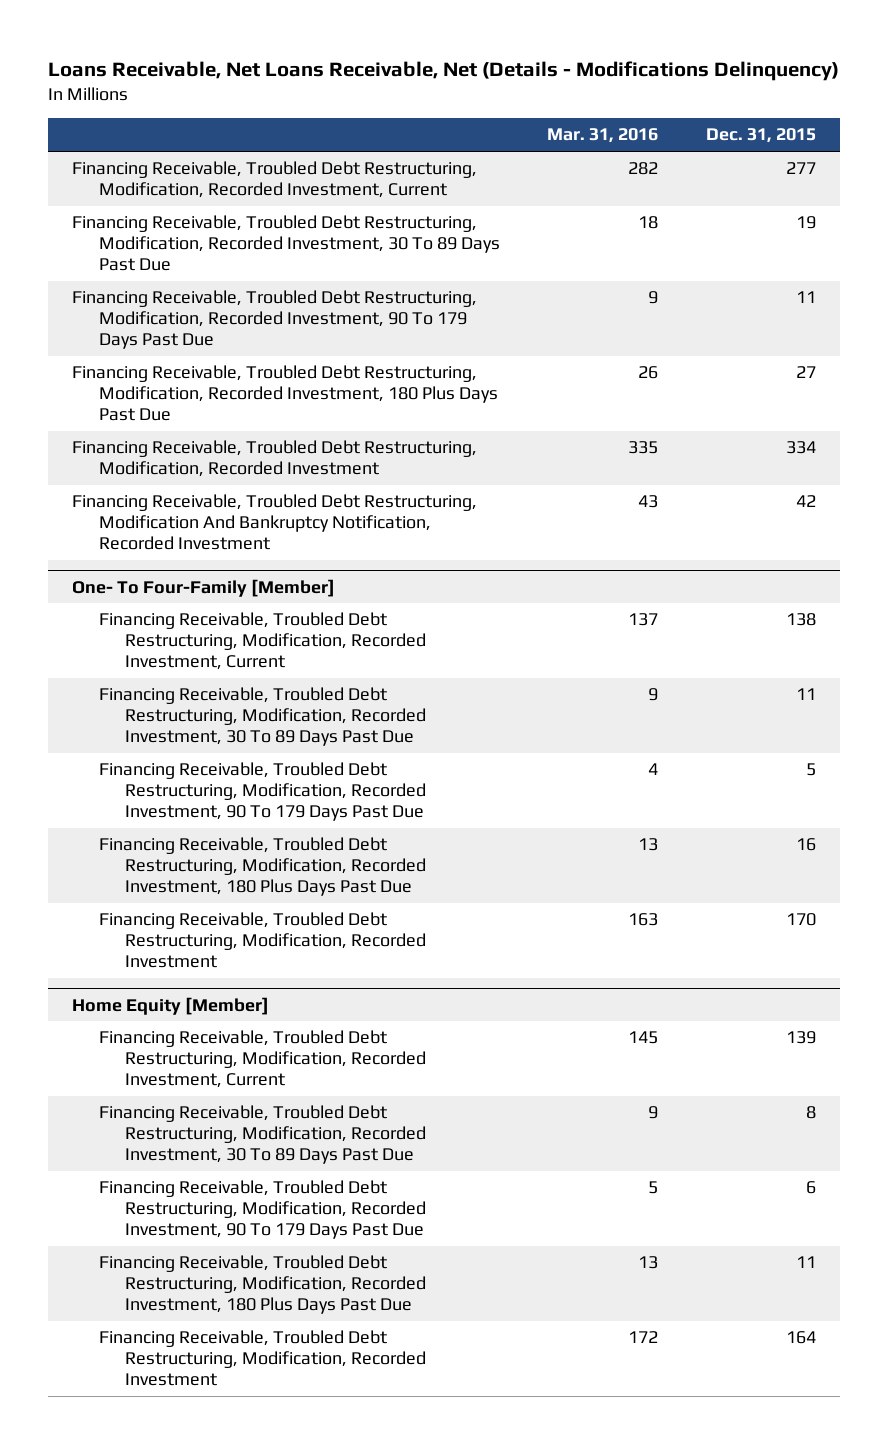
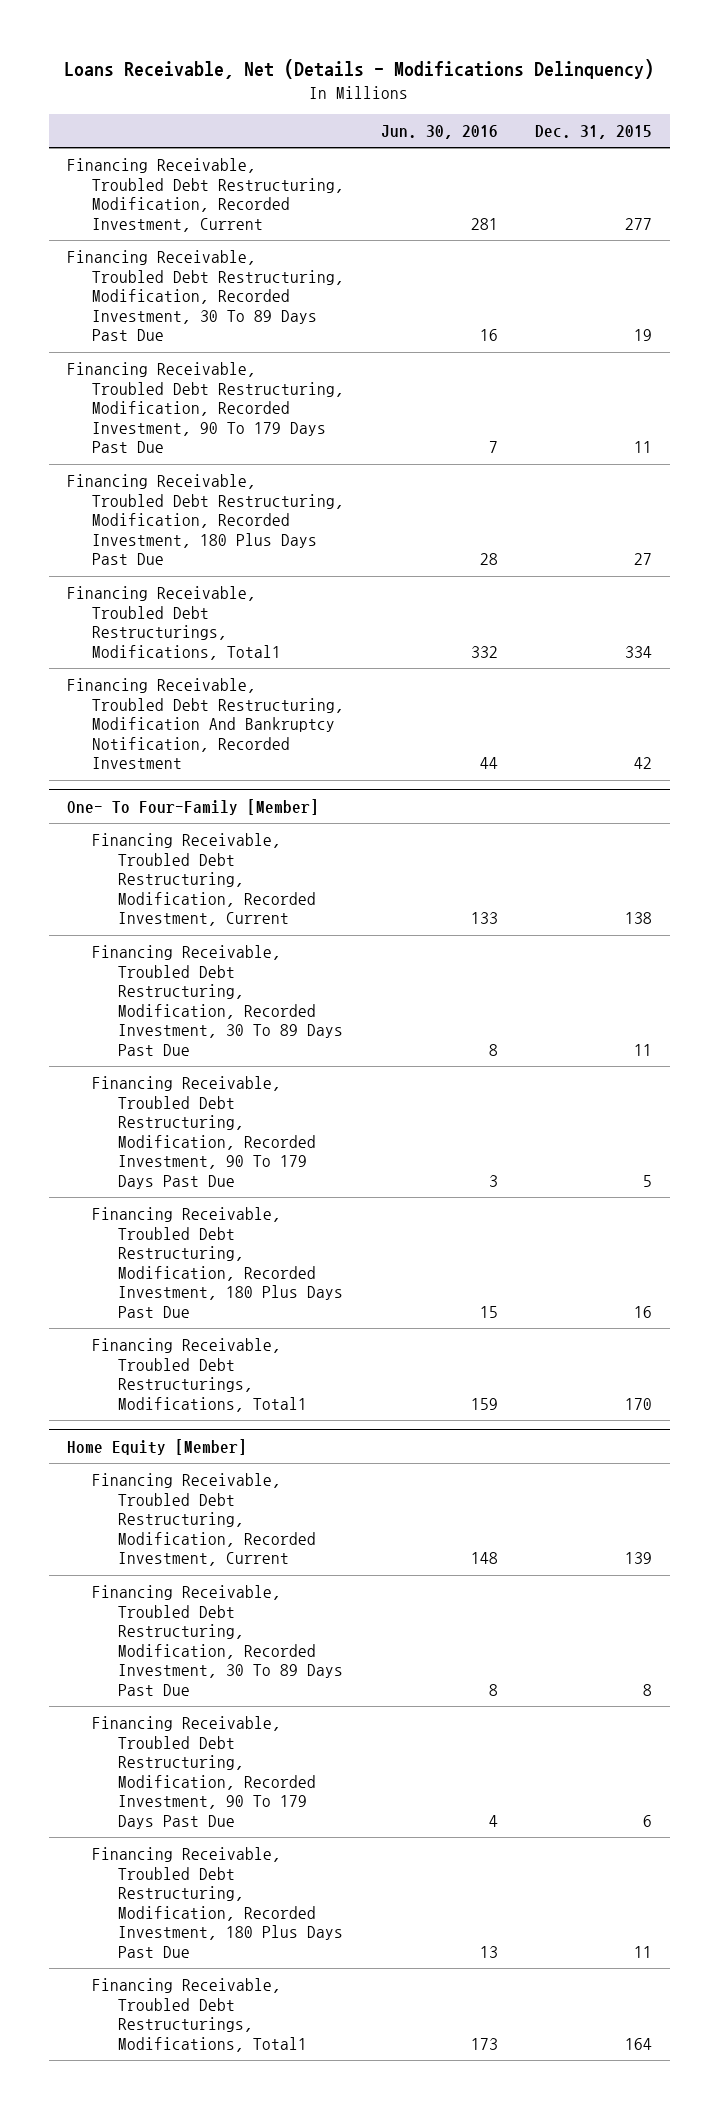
[48,61,840,82] Loans Receivable, Net Loans Receivable, Net (Details - Modifications Delinquency) -> [64,58,655,79] Loans Receivable, Net (Details - Modifications Delinquency)
[547,128,659,144] Mar. 31, 2016 -> none
none -> [381,125,499,140] Jun. 30, 2016
[71,440,477,478] Financing Receivable, Troubled Debt Restructuring, Modification, Recorded Investment -> [66,585,282,660] Financing Receivable, Troubled Debt Restructurings, Modifications, Total1
[98,912,427,969] Financing Receivable, Troubled Debt Restructuring, Modification, Recorded Investment -> [92,1337,307,1412] Financing Receivable, Troubled Debt Restructurings, Modifications, Total1
[98,1330,427,1387] Financing Receivable, Troubled Debt Restructuring, Modification, Recorded Investment -> [92,1977,307,2052] Financing Receivable, Troubled Debt Restructurings, Modifications, Total1

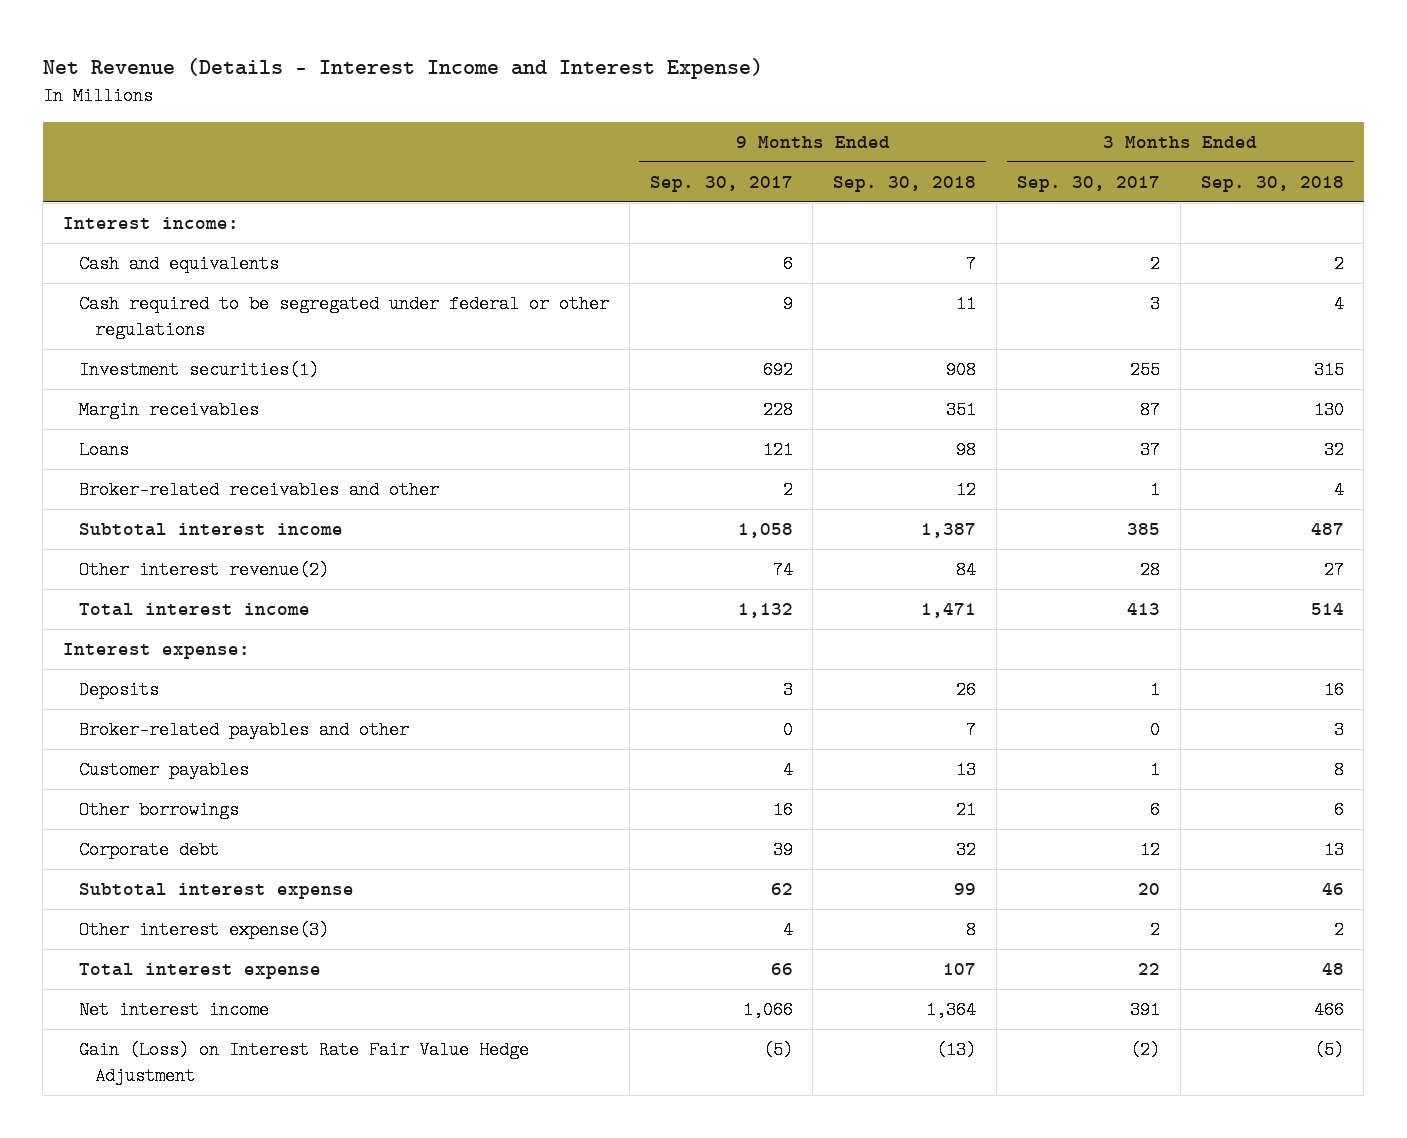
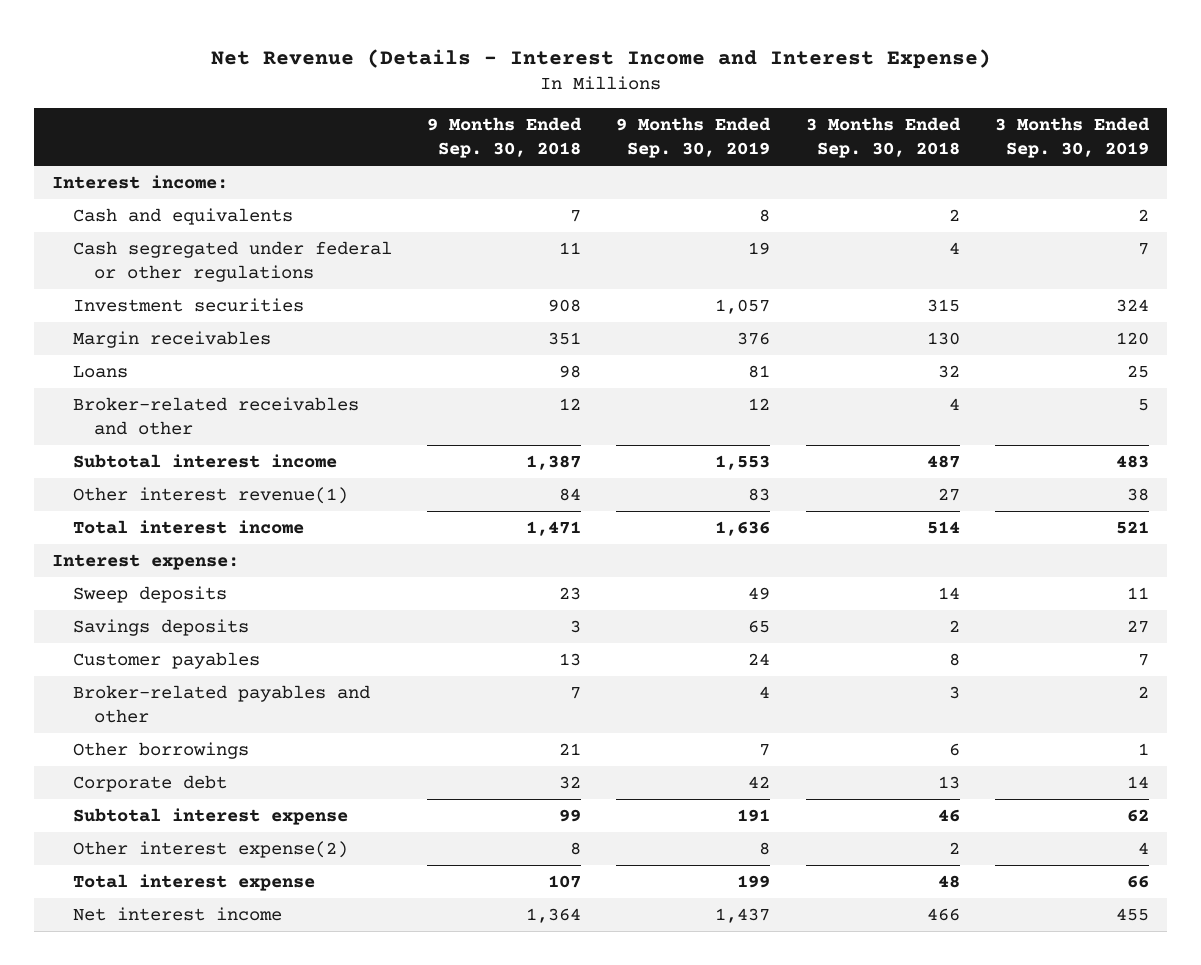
[649,175,793,192] Sep. 30, 2017 -> none
[1016,175,1160,192] Sep. 30, 2017 -> none
none -> [616,116,772,159] 9 Months Ended Sep. 30, 2019
none -> [995,116,1151,159] 3 Months Ended Sep. 30, 2019
[78,295,609,339] Cash required to be segregated under federal or other regulations -> [72,240,392,283] Cash segregated under federal or other regulations
[78,361,319,380] Investment securities(1) -> [72,297,304,312] Investment securities
[78,561,329,580] Other interest revenue(2) -> [72,486,348,504] Other interest revenue(1)
[78,681,159,700] Deposits -> [72,585,227,603] Sweep deposits
[956,681,977,700] 26 -> [559,586,582,600] 23
[1323,681,1344,700] 16 -> [937,586,960,599] 14
none -> [72,618,249,636] Savings deposits
[78,721,409,740] Broker-related payables and other -> [72,684,370,724] Broker-related payables and other
[78,921,329,940] Other interest expense(3) -> [72,840,348,858] Other interest expense(2)
[78,1041,529,1085] Gain (Loss) on Interest Rate Fair Value Hedge Adjustment -> none

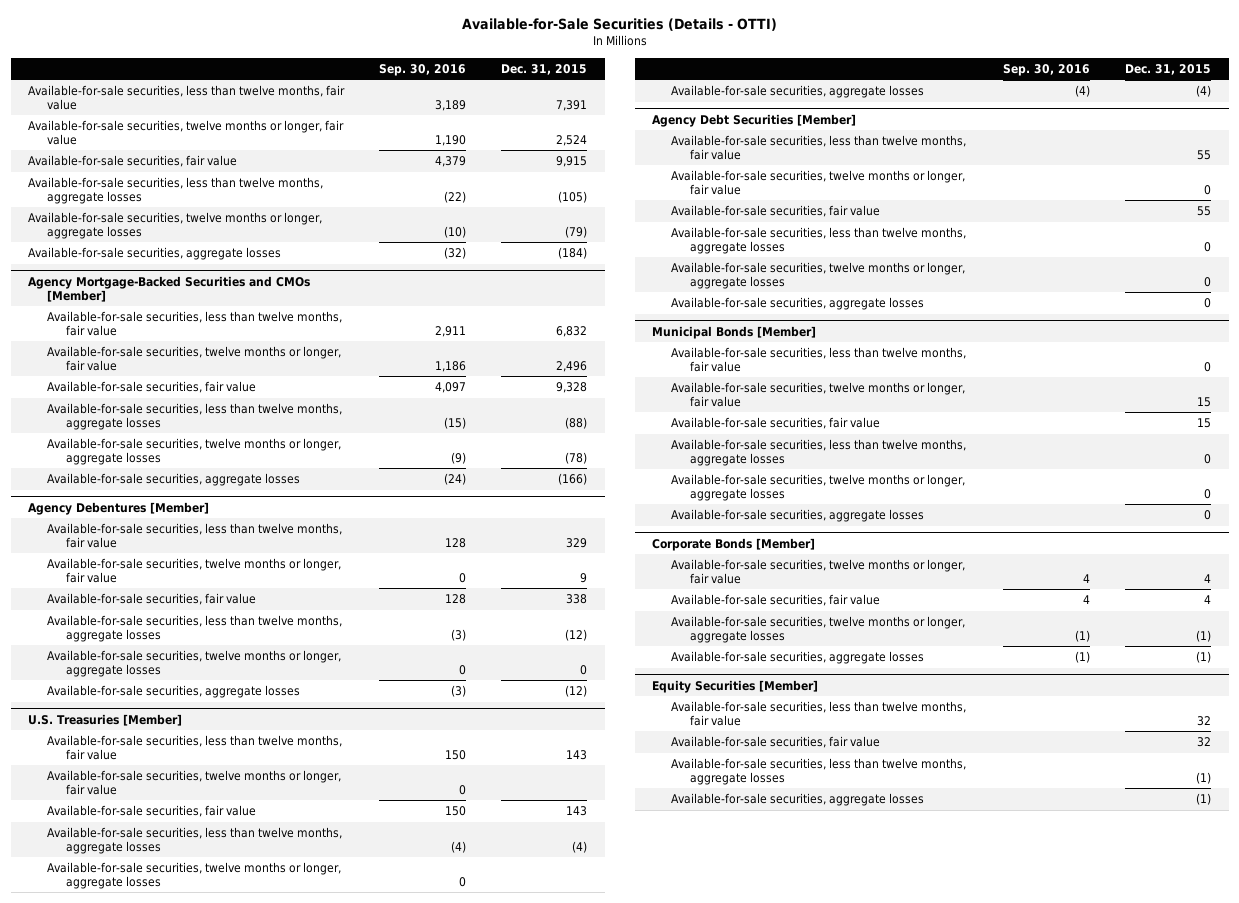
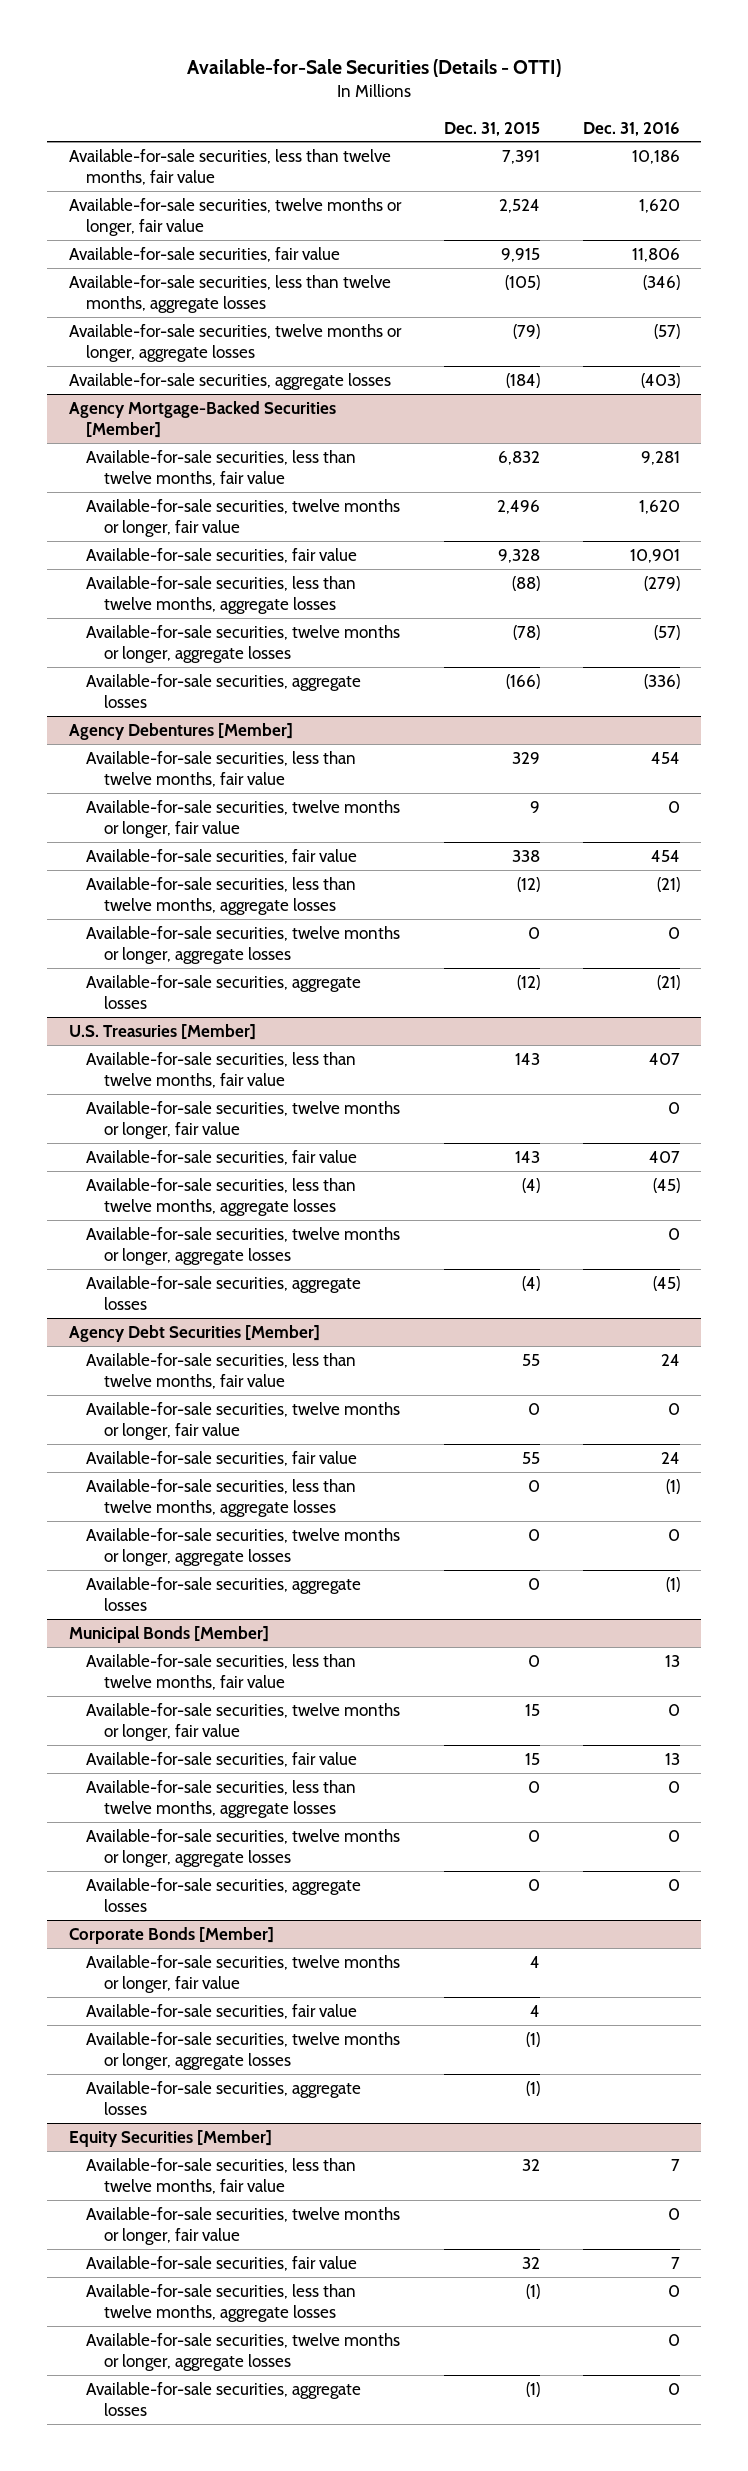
[379,63,467,76] Sep. 30, 2016 -> none
none -> [582,121,680,136] Dec. 31, 2016
[28,276,311,302] Agency Mortgage-Backed Securities and CMOs [Member] -> [68,400,336,439] Agency Mortgage-Backed Securities [Member]
none -> [86,2206,401,2246] Available-for-sale securities, twelve months or longer, fair value
none -> [86,2332,401,2372] Available-for-sale securities, twelve months or longer, aggregate losses

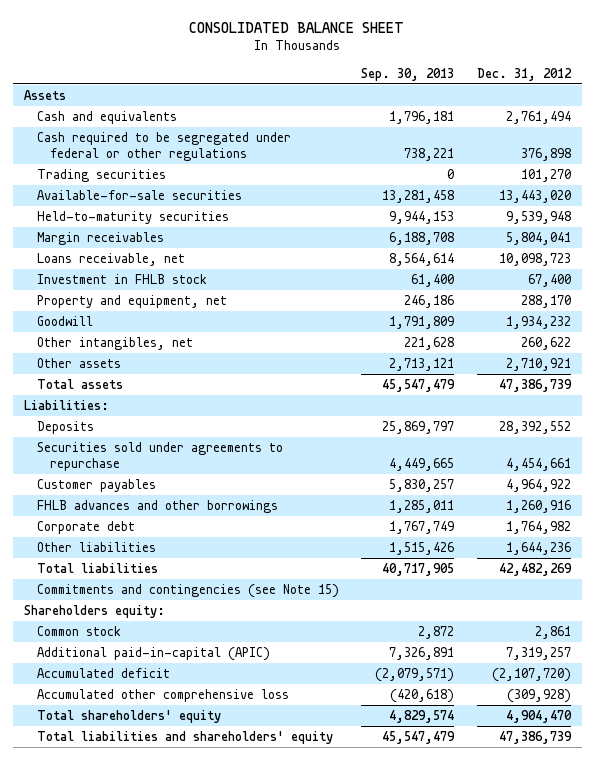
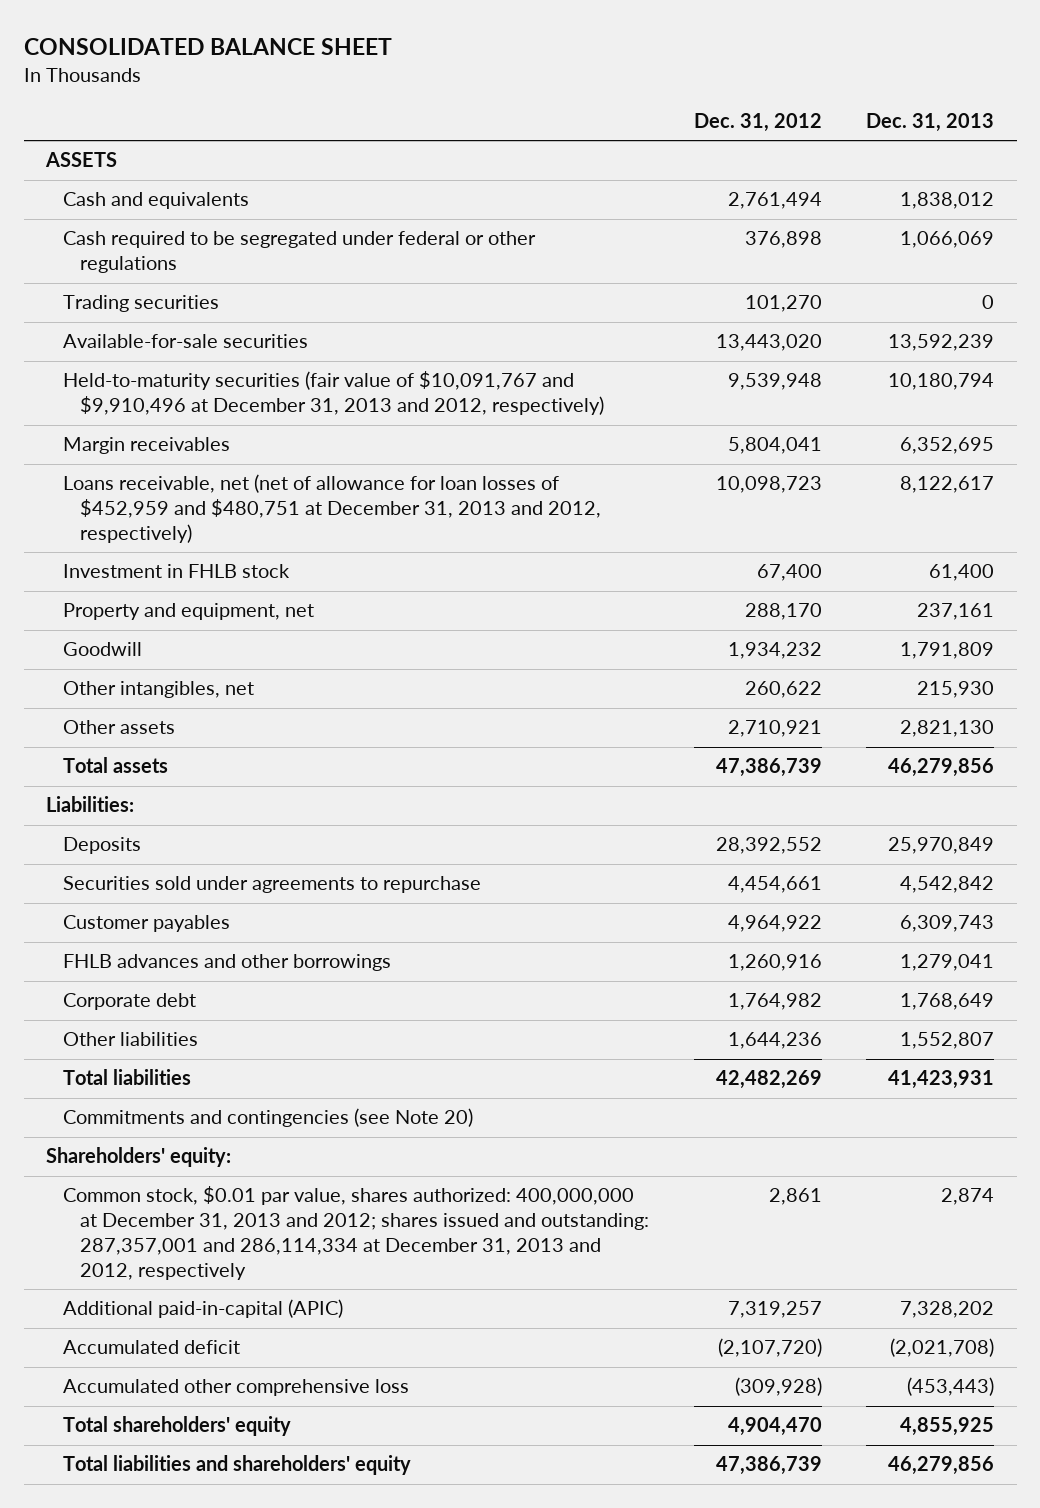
[361,67,455,81] Sep. 30, 2013 -> none
none -> [866,112,995,132] Dec. 31, 2013
[24,89,67,100] Assets -> [44,152,117,168] ASSETS
[36,210,229,224] Held-to-maturity securities -> [62,371,604,416] Held-to-maturity securities (fair value of $10,091,767 and $9,910,496 at December 31, 2013 and 2012, respectively)
[36,252,185,266] Loans receivable, net -> [62,474,601,544] Loans receivable, net (net of allowance for loan losses of $452,959 and $480,751 at December 31, 2013 and 2012, respectively)
[36,583,339,598] Commitments and contingencies (see Note 15) -> [62,1108,473,1128] Commitments and contingencies (see Note 20)
[24,604,166,618] Shareholders equity: -> [45,1147,231,1168] Shareholders' equity:
[36,625,121,636] Common stock -> [62,1186,649,1281] Common stock, $0.01 par value, shares authorized: 400,000,000 at December 31, 2013 and 2012; shares issued and outstanding: 287,357,001 and 286,114,334 at December 31, 2013 and 2012, respectively

